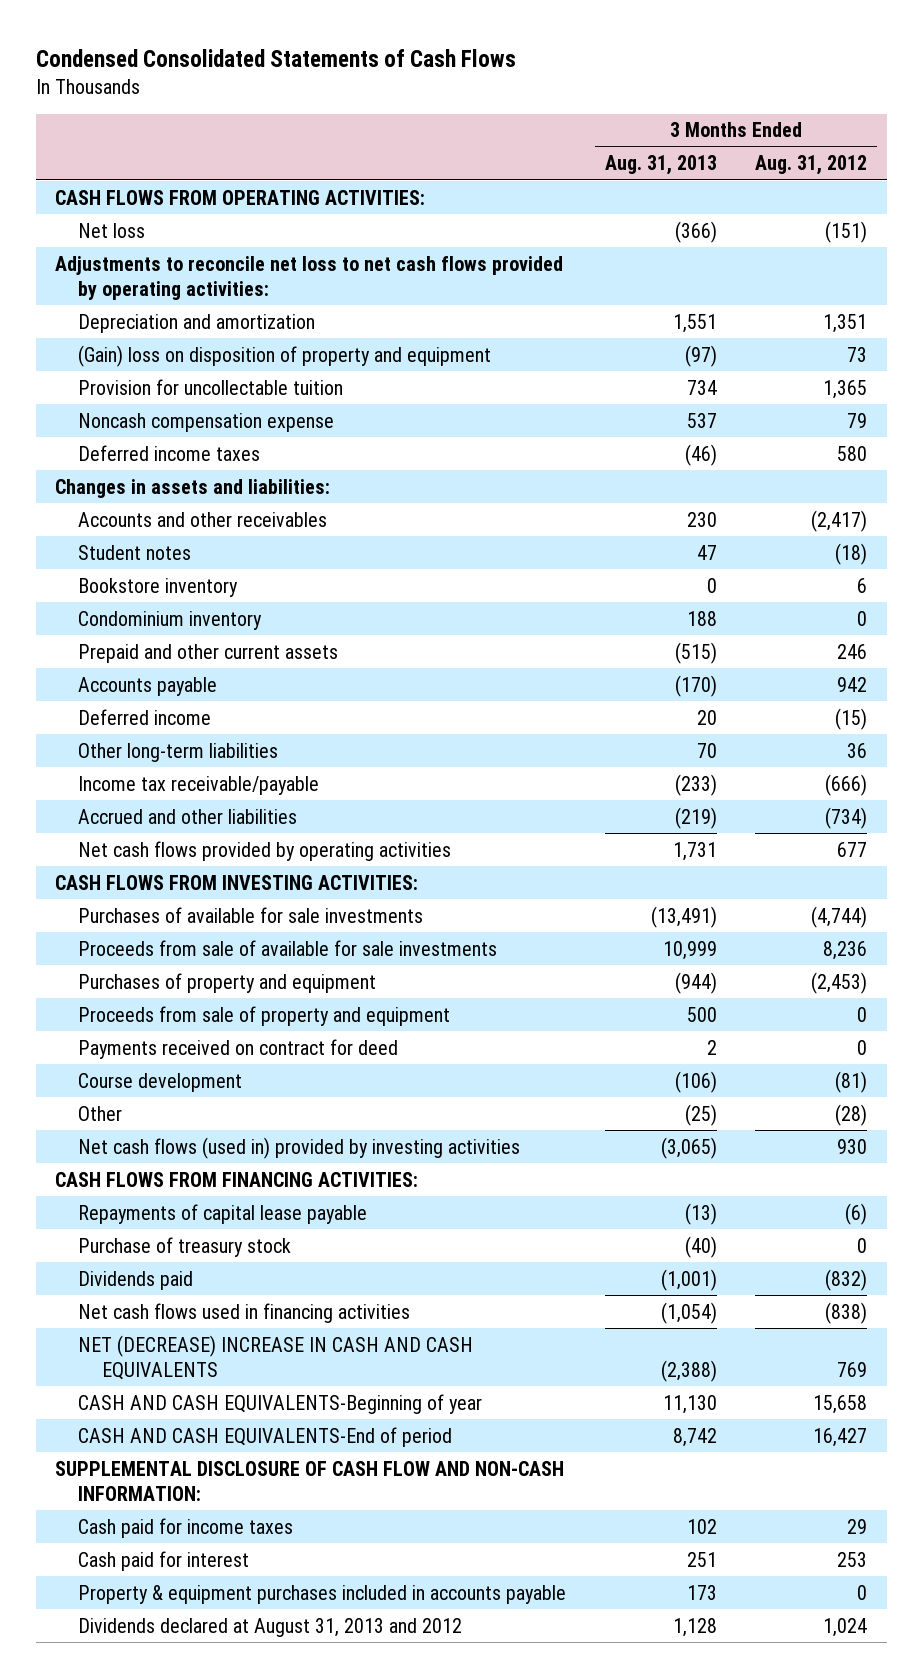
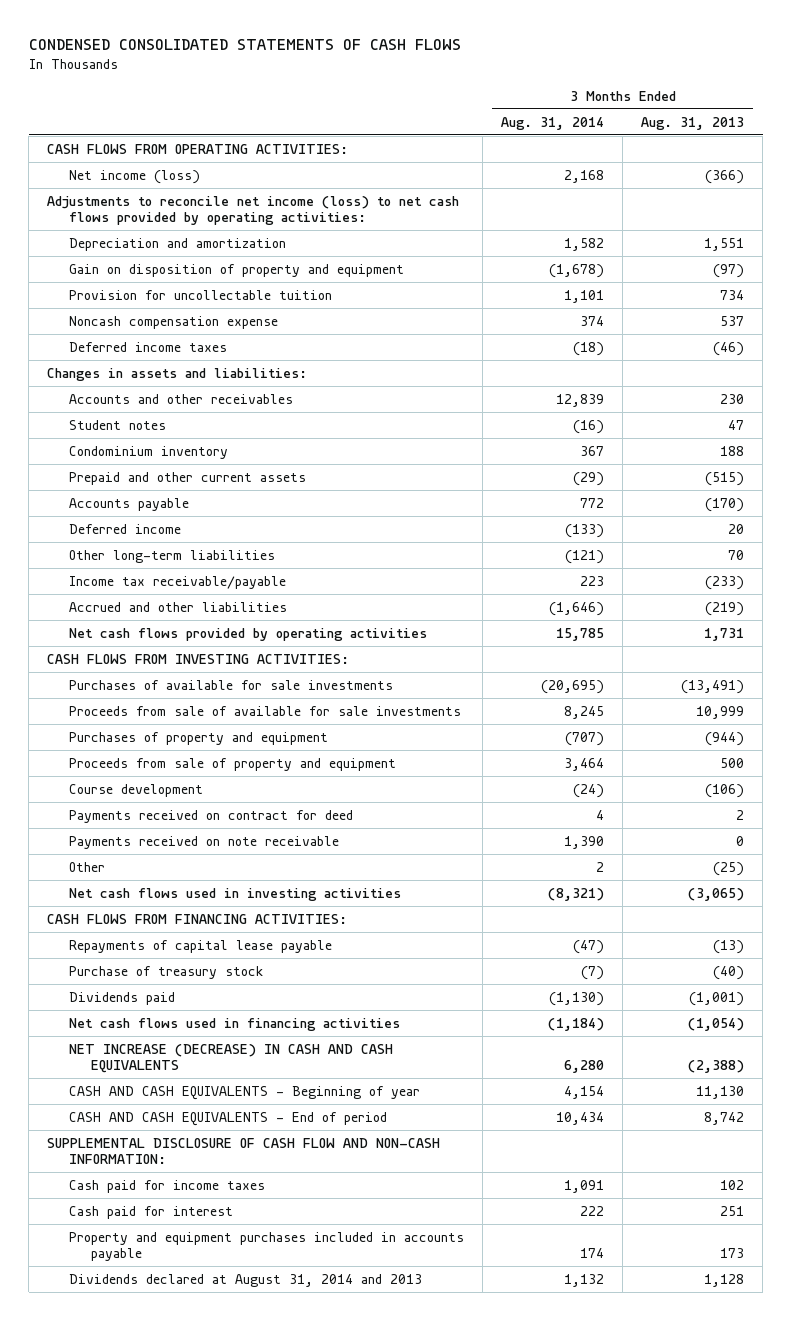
[35,48,516,67] Condensed Consolidated Statements of Cash Flows -> [28,39,461,51] CONDENSED CONSOLIDATED STATEMENTS OF CASH FLOWS
[755,155,868,176] Aug. 31, 2012 -> none
none -> [500,116,604,130] Aug. 31, 2014
[78,222,146,238] Net loss -> [68,169,200,184] Net income (loss)
[55,255,564,301] Adjustments to reconcile net loss to net cash flows provided by operating activities: -> [47,195,460,226] Adjustments to reconcile net income (loss) to net cash flows provided by operating activities:
[78,344,492,367] (Gain) loss on disposition of property and equipment -> [68,263,404,277] Gain on disposition of property and equipment
[78,577,239,597] Bookstore inventory -> none
[78,1038,399,1059] Payments received on contract for deed -> [68,809,353,823] Payments received on contract for deed
none -> [68,835,339,849] Payments received on note receivable
[78,1136,521,1159] Net cash flows (used in) provided by investing activities -> [68,887,401,901] Net cash flows used in investing activities
[78,1334,474,1381] NET (DECREASE) INCREASE IN CASH AND CASH EQUIVALENTS -> [68,1043,393,1074] NET INCREASE (DECREASE) IN CASH AND CASH EQUIVALENTS
[78,1393,483,1414] CASH AND CASH EQUIVALENTS-Beginning of year -> [68,1085,420,1100] CASH AND CASH EQUIVALENTS - Beginning of year
[78,1426,453,1447] CASH AND CASH EQUIVALENTS-End of period -> [68,1111,387,1126] CASH AND CASH EQUIVALENTS - End of period
[78,1584,567,1604] Property & equipment purchases included in accounts payable -> [68,1231,464,1262] Property and equipment purchases included in accounts payable
[78,1617,463,1637] Dividends declared at August 31, 2013 and 2012 -> [68,1273,422,1287] Dividends declared at August 31, 2014 and 2013

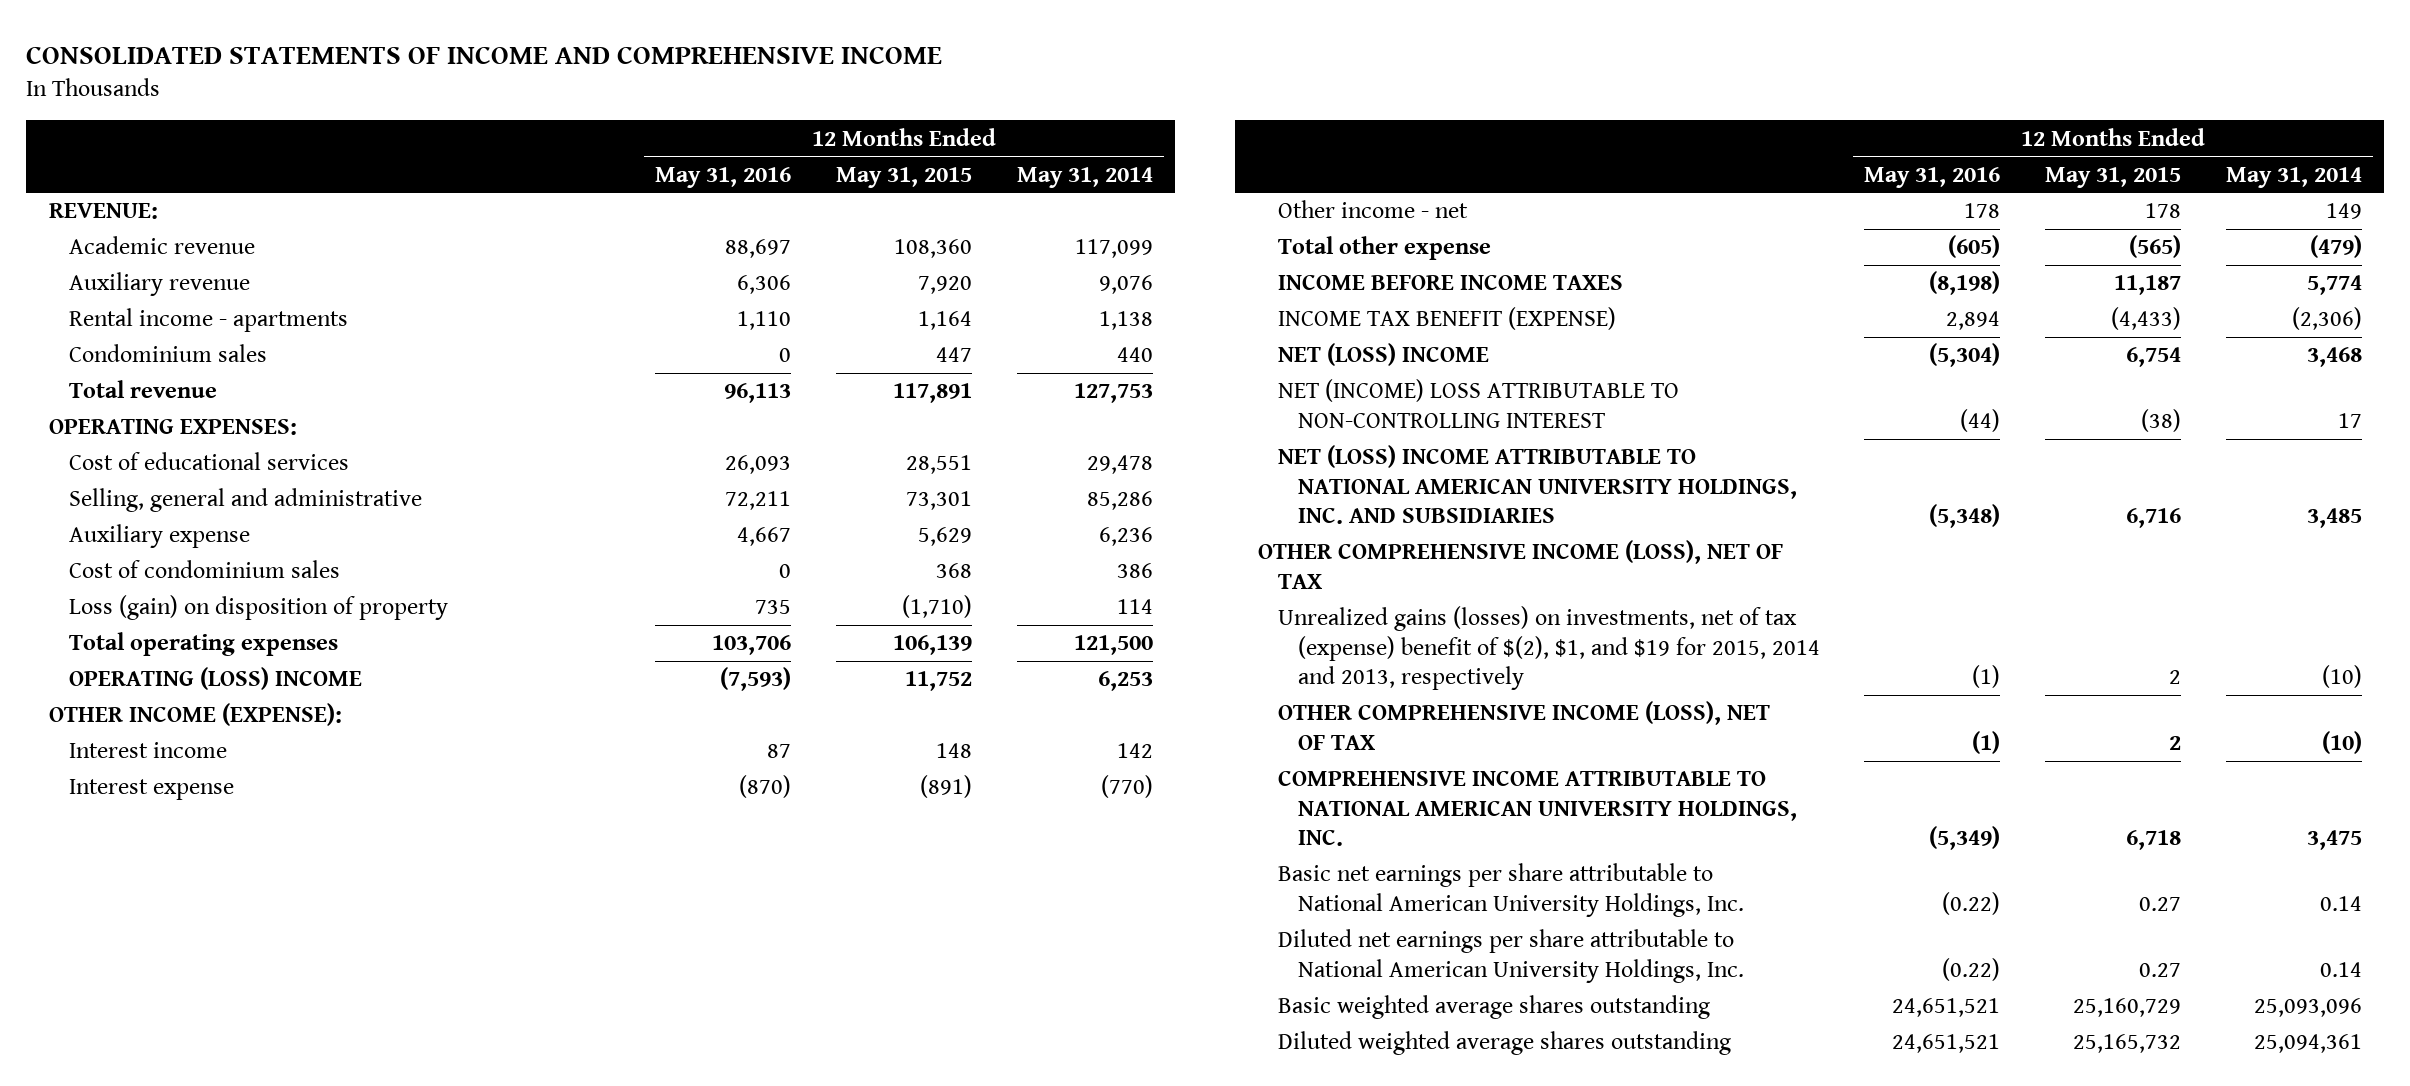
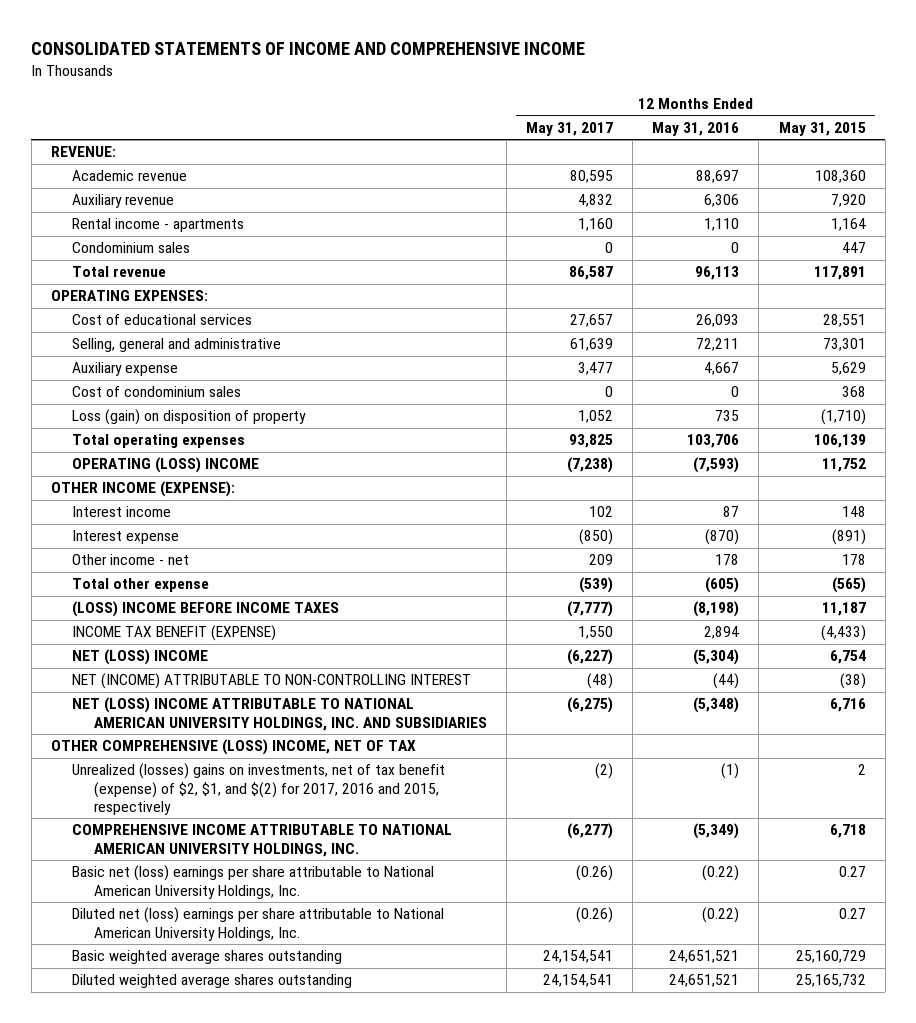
[1016,166,1153,188] May 31, 2014 -> none
none -> [526,121,614,136] May 31, 2017
[1277,275,1623,291] INCOME BEFORE INCOME TAXES -> [72,601,340,618] (LOSS) INCOME BEFORE INCOME TAXES
[1277,379,1679,428] NET (INCOME) LOSS ATTRIBUTABLE TO NON-CONTROLLING INTEREST -> [72,673,472,690] NET (INCOME) ATTRIBUTABLE TO NON-CONTROLLING INTEREST
[1277,701,1770,750] OTHER COMPREHENSIVE INCOME (LOSS), NET OF TAX -> none
[1257,540,1783,589] OTHER COMPREHENSIVE INCOME (LOSS), NET OF TAX -> [50,739,416,756] OTHER COMPREHENSIVE (LOSS) INCOME, NET OF TAX
[1277,606,1820,691] Unrealized gains (losses) on investments, net of tax (expense) benefit of $(2), $1, and $19 for 2015, 2014 and 2013, respectively -> [72,763,446,816] Unrealized (losses) gains on investments, net of tax benefit (expense) of $2, $1, and $(2) for 2017, 2016 and 2015, respectively
[1277,863,1744,917] Basic net earnings per share attributable to National American University Holdings, Inc. -> [72,865,435,899] Basic net (loss) earnings per share attributable to National American University Holdings, Inc.
[1277,929,1744,983] Diluted net earnings per share attributable to National American University Holdings, Inc. -> [72,907,445,941] Diluted net (loss) earnings per share attributable to National American University Holdings, Inc.

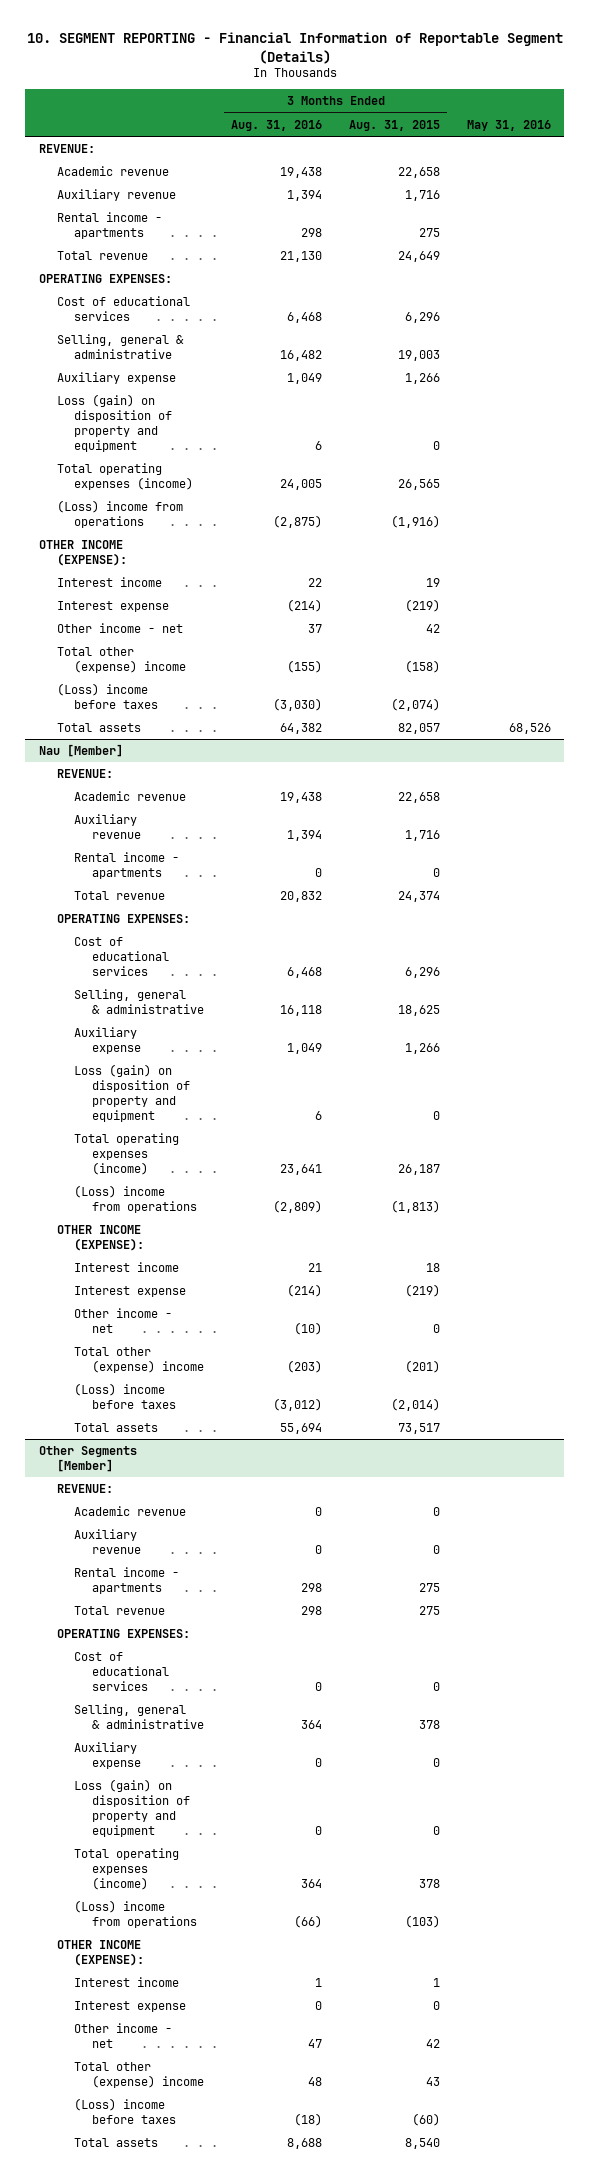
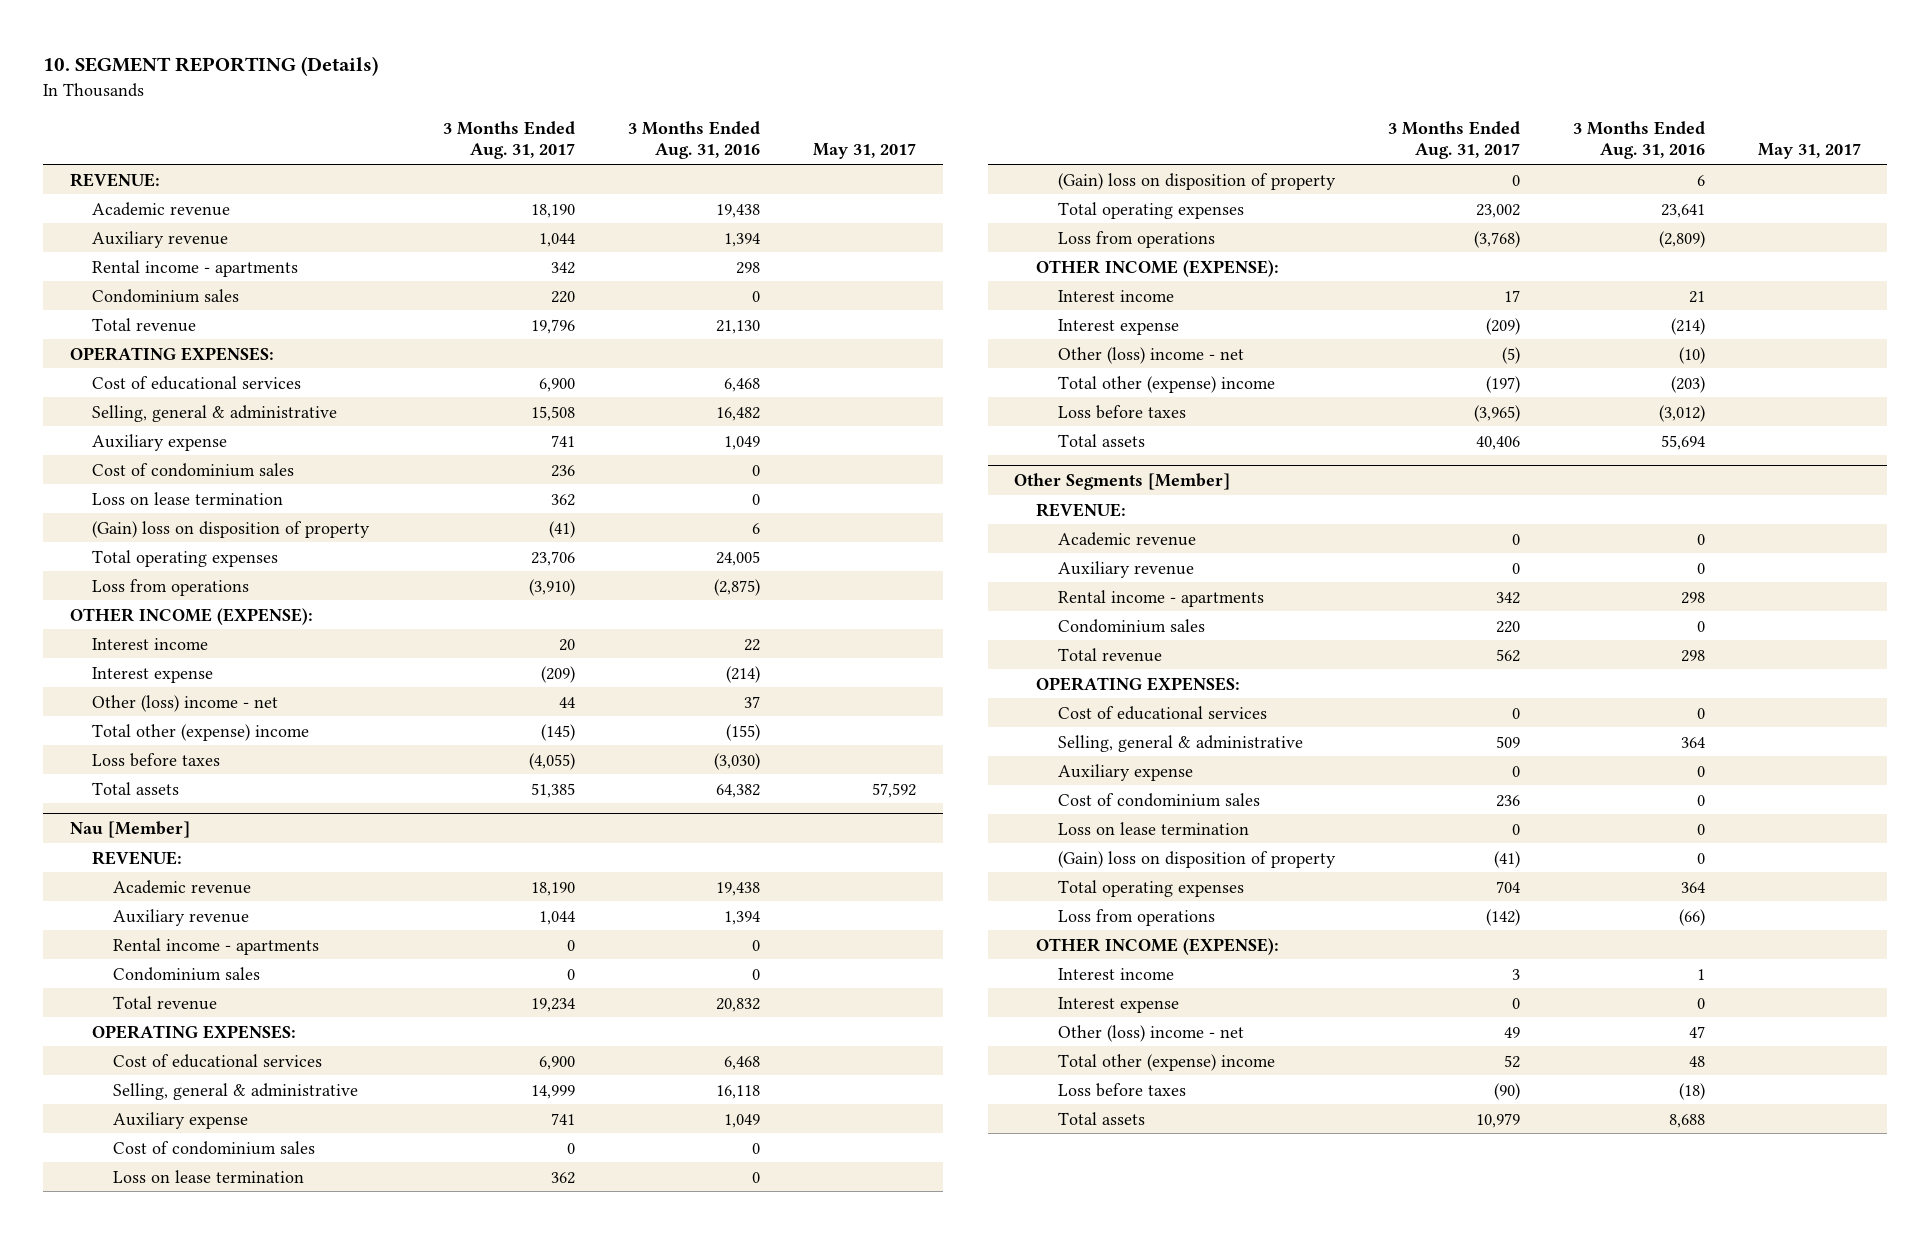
[26,32,563,64] 10. SEGMENT REPORTING - Financial Information of Reportable Segment (Details) -> [43,56,379,77] 10. SEGMENT REPORTING (Details)
[348,119,440,131] Aug. 31, 2015 -> none
[466,119,551,131] May 31, 2016 -> none
none -> [443,121,576,160] 3 Months Ended Aug. 31, 2017
none -> [813,143,917,160] May 31, 2017
none -> [91,288,239,303] Condominium sales
none -> [91,462,294,477] Cost of condominium sales
none -> [91,491,283,505] Loss on lease termination
[56,393,173,452] Loss (gain) on disposition of property and equipment -> [91,520,370,538] (Gain) loss on disposition of property
[56,462,194,490] Total operating expenses (income) -> [91,549,278,567] Total operating expenses
[56,499,183,528] (Loss) income from operations -> [91,578,249,596] Loss from operations
[56,622,183,633] Other income - net -> [91,694,278,712] Other (loss) income - net
[56,682,159,709] (Loss) income before taxes -> [91,752,220,767] Loss before taxes
none -> [113,966,261,981] Condominium sales
none -> [113,1140,316,1155] Cost of condominium sales
none -> [113,1169,305,1183] Loss on lease termination
[74,1063,191,1122] Loss (gain) on disposition of property and equipment -> [1057,172,1336,190] (Gain) loss on disposition of property
[74,1132,180,1175] Total operating expenses (income) -> [1057,201,1244,219] Total operating expenses
[74,1184,198,1213] (Loss) income from operations -> [1057,230,1215,248] Loss from operations
[74,1307,173,1333] Other income - net -> [1057,346,1244,364] Other (loss) income - net
[74,1382,177,1409] (Loss) income before taxes -> [1057,404,1186,419] Loss before taxes
none -> [1057,618,1205,633] Condominium sales
none -> [1057,792,1260,807] Cost of condominium sales
none -> [1057,821,1249,835] Loss on lease termination
[74,1778,191,1837] Loss (gain) on disposition of property and equipment -> [1057,850,1336,868] (Gain) loss on disposition of property
[74,1847,180,1890] Total operating expenses (income) -> [1057,879,1244,897] Total operating expenses
[74,1899,198,1928] (Loss) income from operations -> [1057,908,1215,926] Loss from operations
[74,2022,173,2048] Other income - net -> [1057,1024,1244,1042] Other (loss) income - net
[74,2097,177,2124] (Loss) income before taxes -> [1057,1082,1186,1097] Loss before taxes

